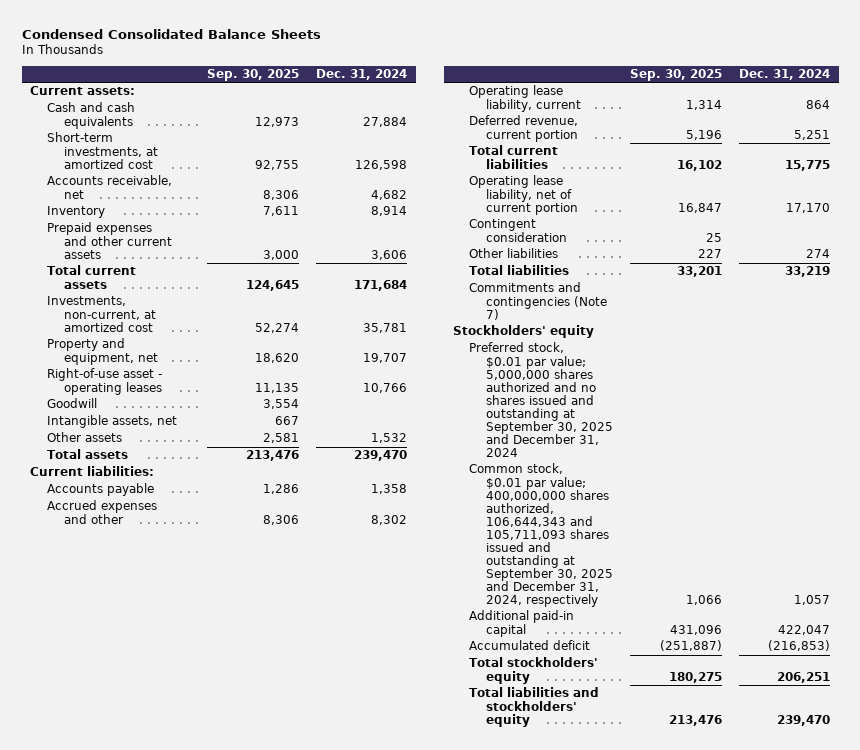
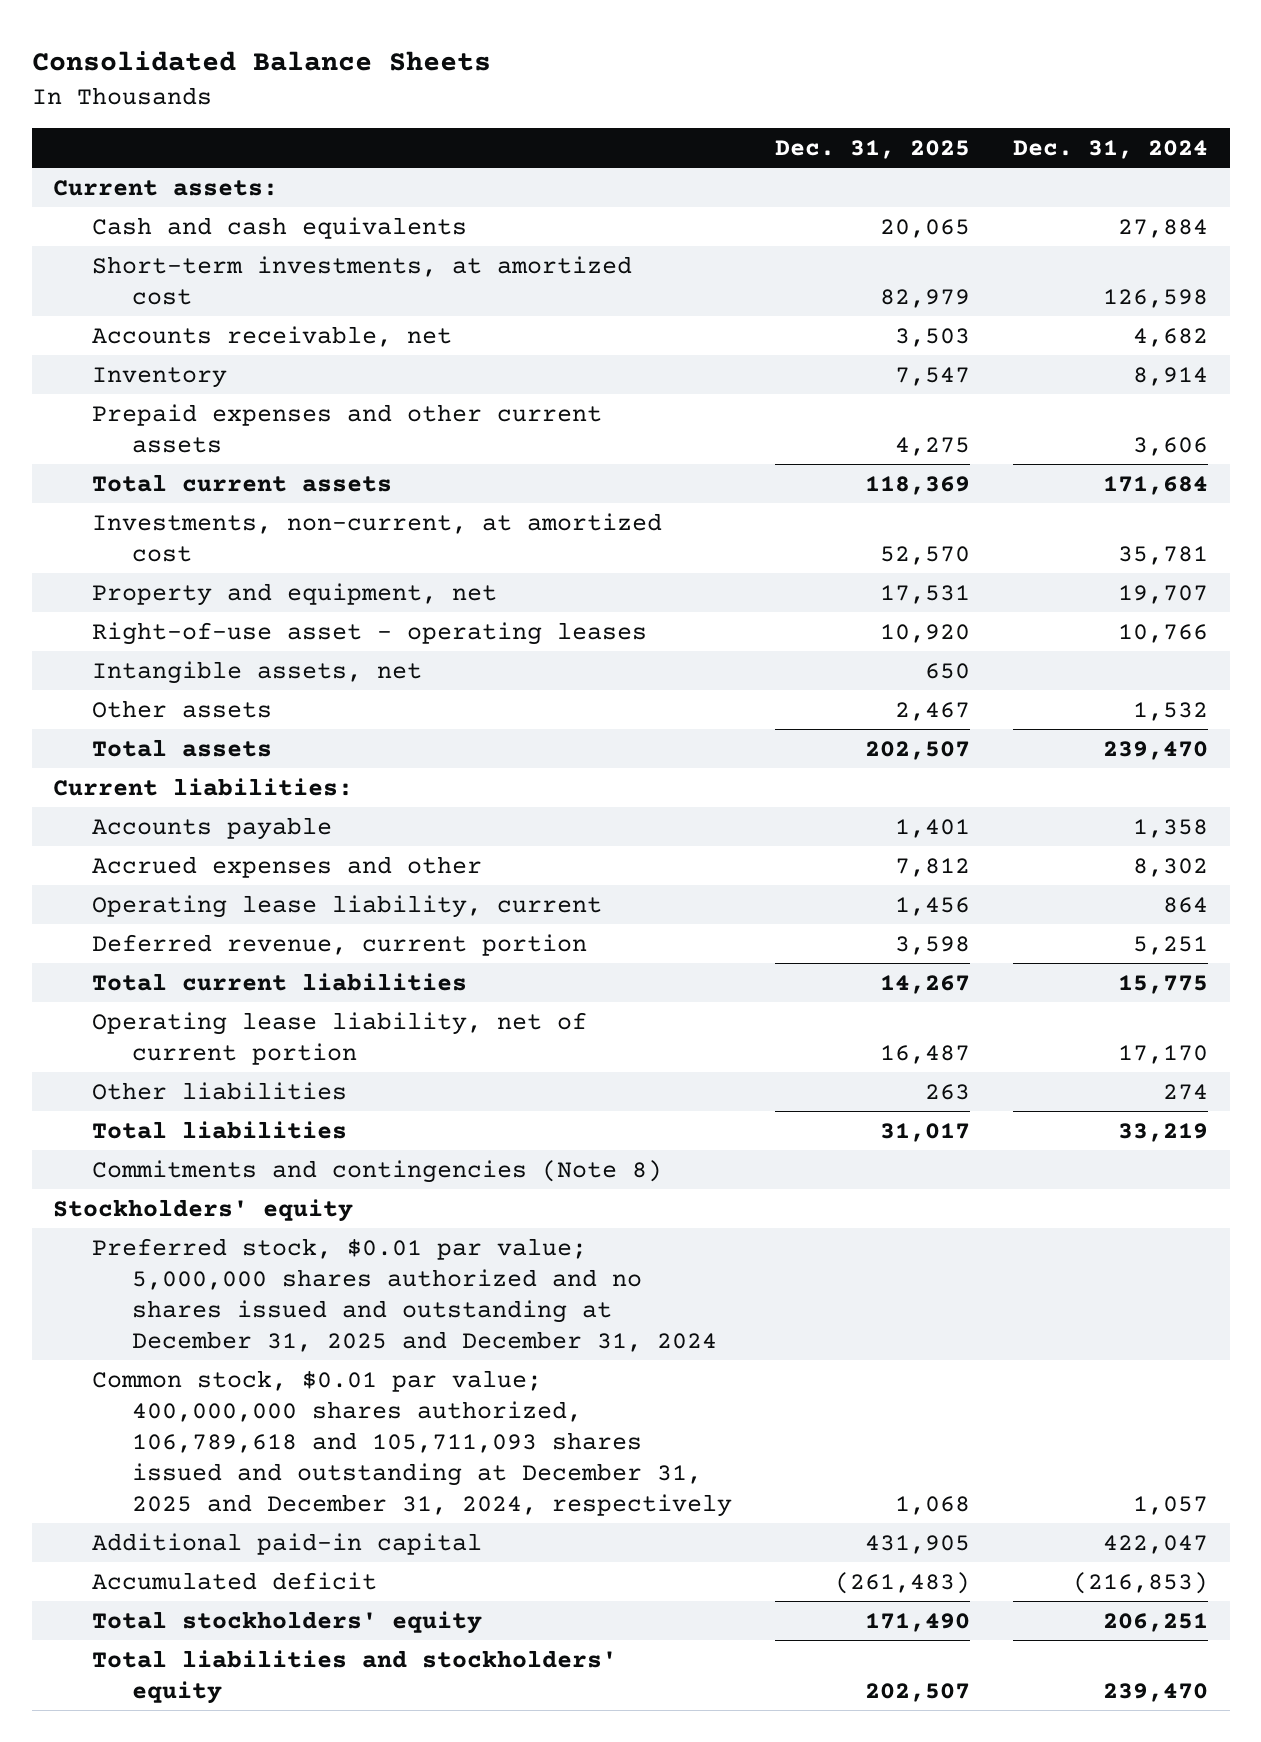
[21,29,321,40] Condensed Consolidated Balance Sheets -> [31,51,491,72] Consolidated Balance Sheets
[207,69,300,82] Sep. 30, 2025 -> none
none -> [774,140,970,160] Dec. 31, 2025
[46,398,97,409] Goodwill -> none
[469,219,568,242] Contingent consideration -> none
[469,282,608,320] Commitments and contingencies (Note 7) -> [92,1159,663,1183] Commitments and contingencies (Note 8)
[469,342,614,458] Preferred stock, $0.01 par value; 5,000,000 shares authorized and no shares issued and outstanding at September 30, 2025 and December 31, 2024 -> [92,1237,717,1352] Preferred stock, $0.01 par value; 5,000,000 shares authorized and no shares issued and outstanding at December 31, 2025 and December 31, 2024
[469,463,614,608] Common stock, $0.01 par value; 400,000,000 shares authorized, 106,644,343 and 105,711,093 shares issued and outstanding at September 30, 2025 and December 31, 2024, respectively -> [92,1369,732,1518] Common stock, $0.01 par value; 400,000,000 shares authorized, 106,789,618 and 105,711,093 shares issued and outstanding at December 31, 2025 and December 31, 2024, respectively

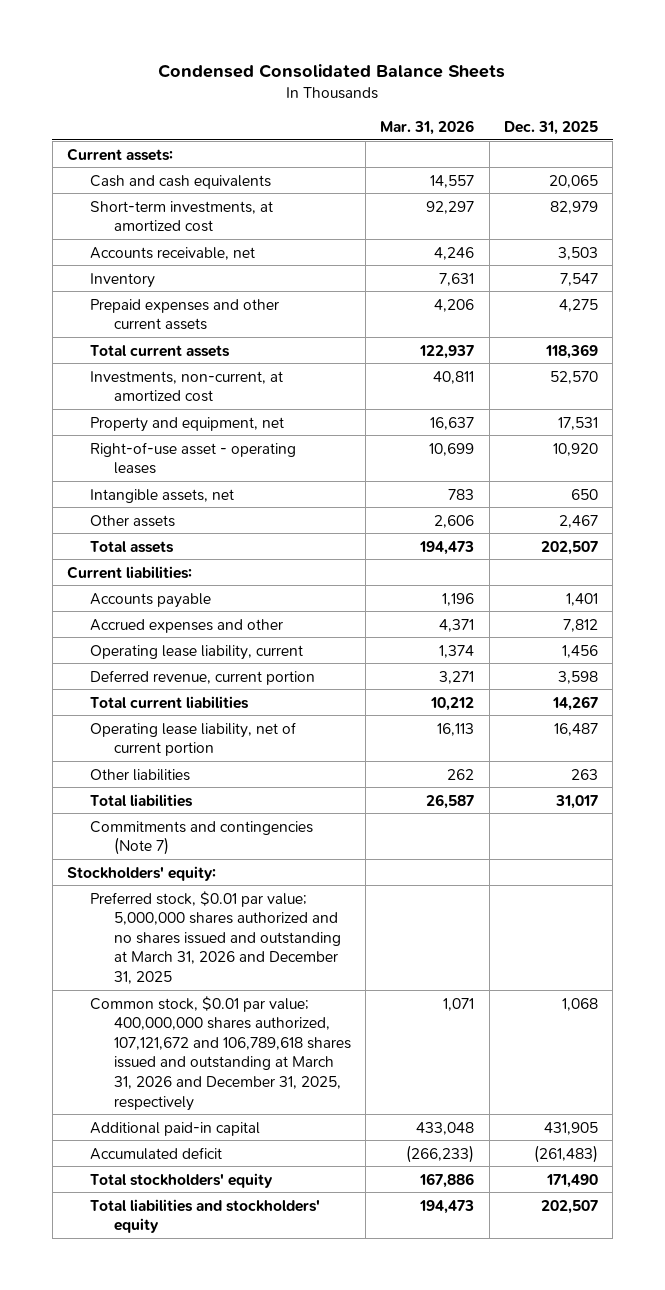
[31,51,491,72] Consolidated Balance Sheets -> [158,63,506,78] Condensed Consolidated Balance Sheets
[1013,140,1209,160] Dec. 31, 2024 -> none
none -> [380,120,475,136] Mar. 31, 2026
[92,1159,663,1183] Commitments and contingencies (Note 8) -> [90,820,314,856] Commitments and contingencies (Note 7)
[53,1198,354,1222] Stockholders' equity -> [67,865,217,881] Stockholders' equity:
[92,1237,717,1352] Preferred stock, $0.01 par value; 5,000,000 shares authorized and no shares issued and outstanding at December 31, 2025 and December 31, 2024 -> [90,890,341,985] Preferred stock, $0.01 par value; 5,000,000 shares authorized and no shares issued and outstanding at March 31, 2026 and December 31, 2025
[92,1369,732,1518] Common stock, $0.01 par value; 400,000,000 shares authorized, 106,789,618 and 105,711,093 shares issued and outstanding at December 31, 2025 and December 31, 2024, respectively -> [90,995,351,1111] Common stock, $0.01 par value; 400,000,000 shares authorized, 107,121,672 and 106,789,618 shares issued and outstanding at March 31, 2026 and December 31, 2025, respectively

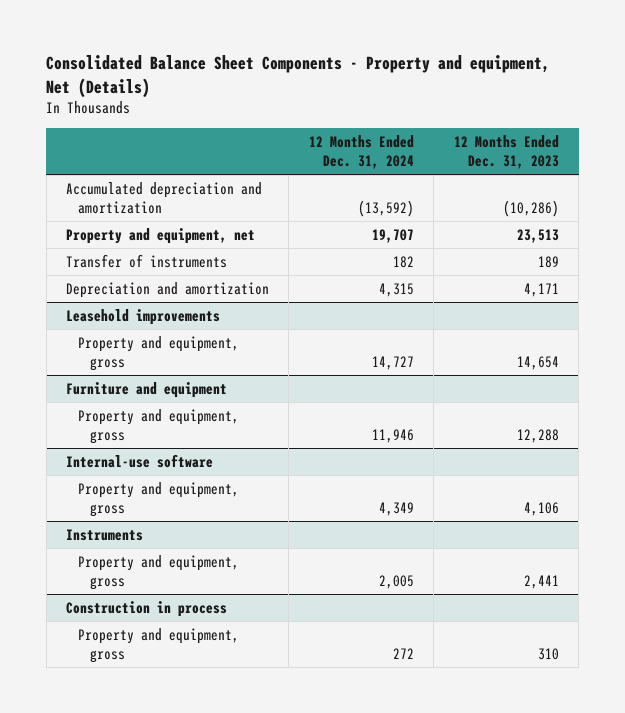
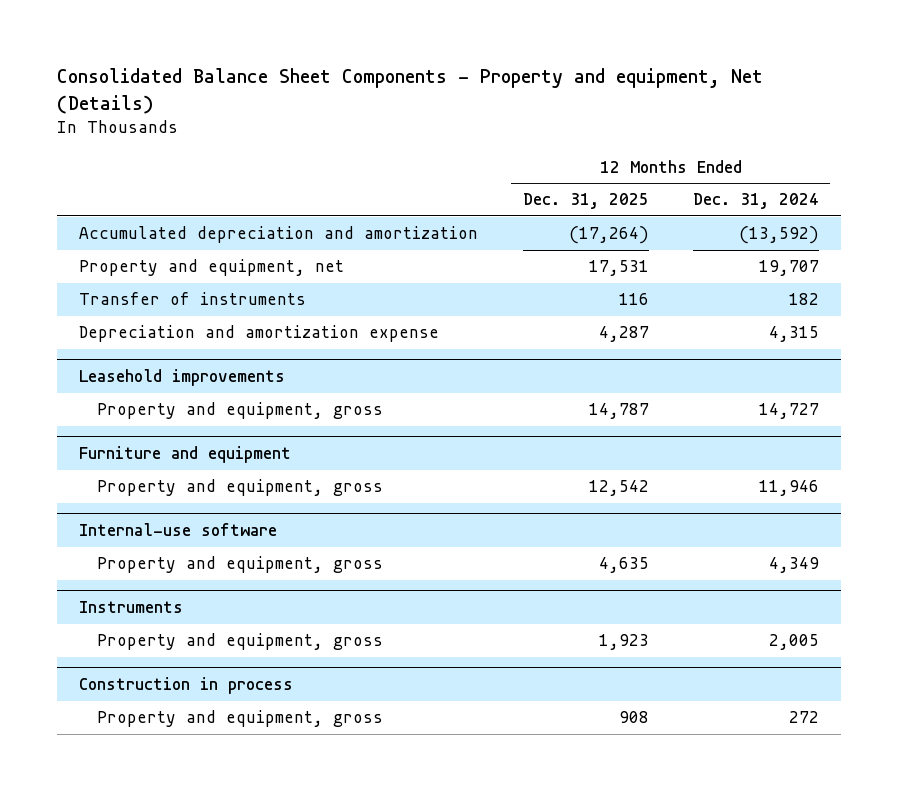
[453,134,559,169] 12 Months Ended Dec. 31, 2023 -> none
none -> [522,193,649,210] Dec. 31, 2025
[66,281,270,298] Depreciation and amortization -> [78,325,439,343] Depreciation and amortization expense

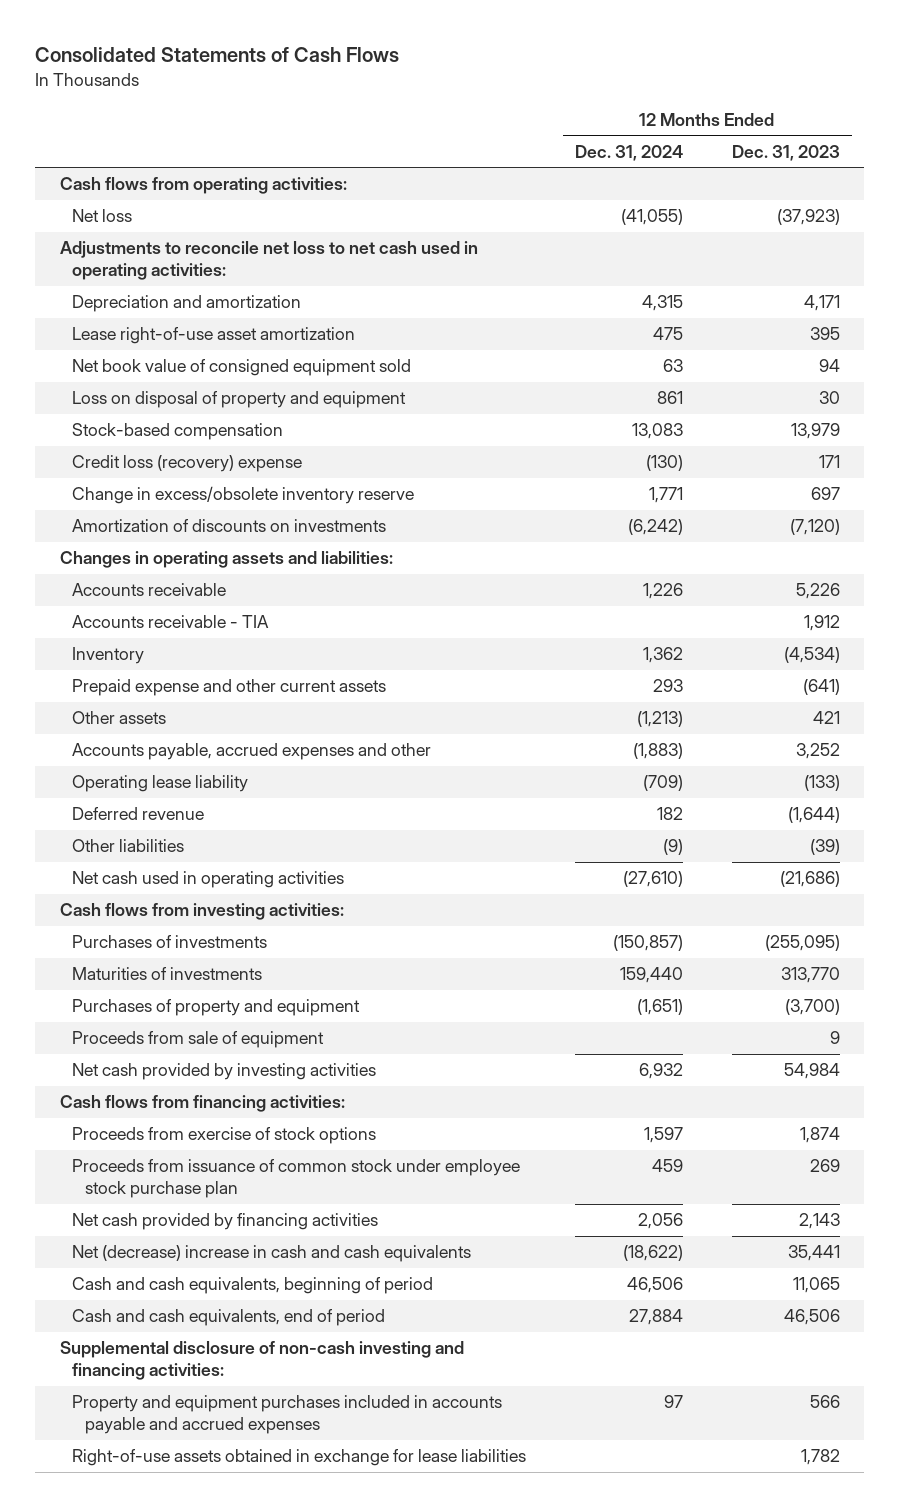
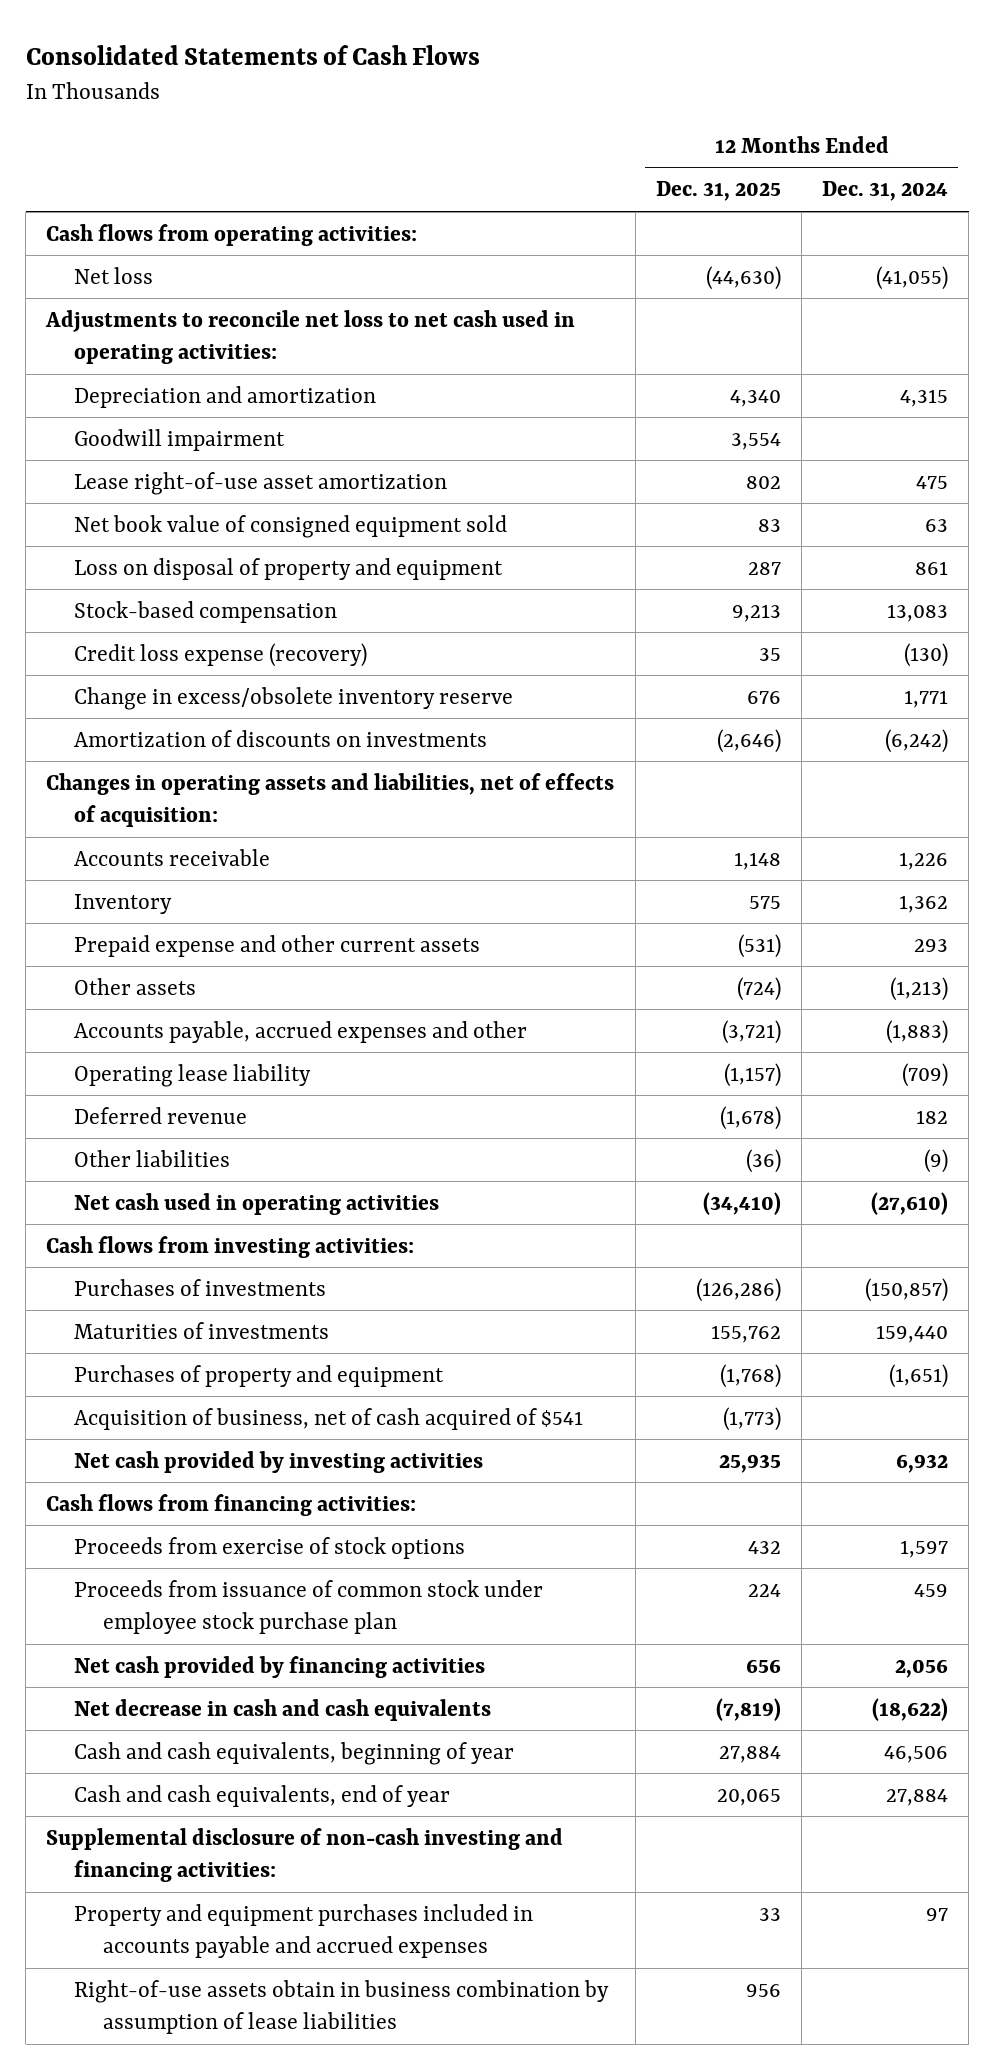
[731,144,840,161] Dec. 31, 2023 -> none
none -> [655,181,781,202] Dec. 31, 2025
none -> [74,428,286,451] Goodwill impairment
[72,455,303,473] Credit loss (recovery) expense -> [74,642,368,667] Credit loss expense (recovery)
[59,551,393,569] Changes in operating assets and liabilities: -> [46,772,615,828] Changes in operating assets and liabilities, net of effects of acquisition:
[72,615,270,629] Accounts receivable - TIA -> none
[72,1031,325,1049] Proceeds from sale of equipment -> none
none -> [74,1407,584,1430] Acquisition of business, net of cash acquired of $541
[72,1245,472,1263] Net (decrease) increase in cash and cash equivalents -> [74,1698,492,1721] Net decrease in cash and cash equivalents
[72,1277,434,1295] Cash and cash equivalents, beginning of period -> [74,1741,515,1765] Cash and cash equivalents, beginning of year
[72,1309,386,1327] Cash and cash equivalents, end of period -> [74,1784,451,1807] Cash and cash equivalents, end of year
[72,1449,527,1467] Right-of-use assets obtained in exchange for lease liabilities -> [74,1979,610,2035] Right-of-use assets obtain in business combination by assumption of lease liabilities

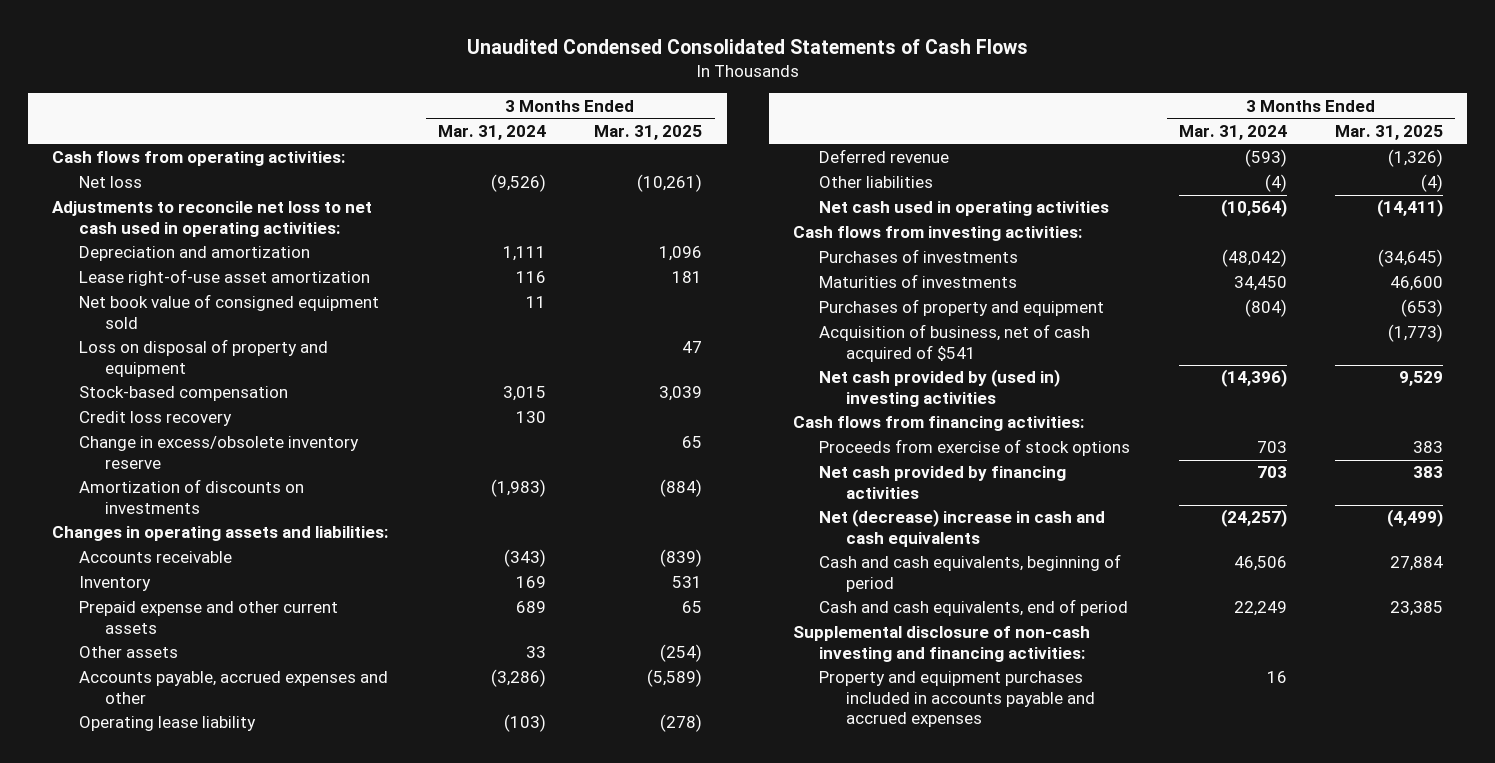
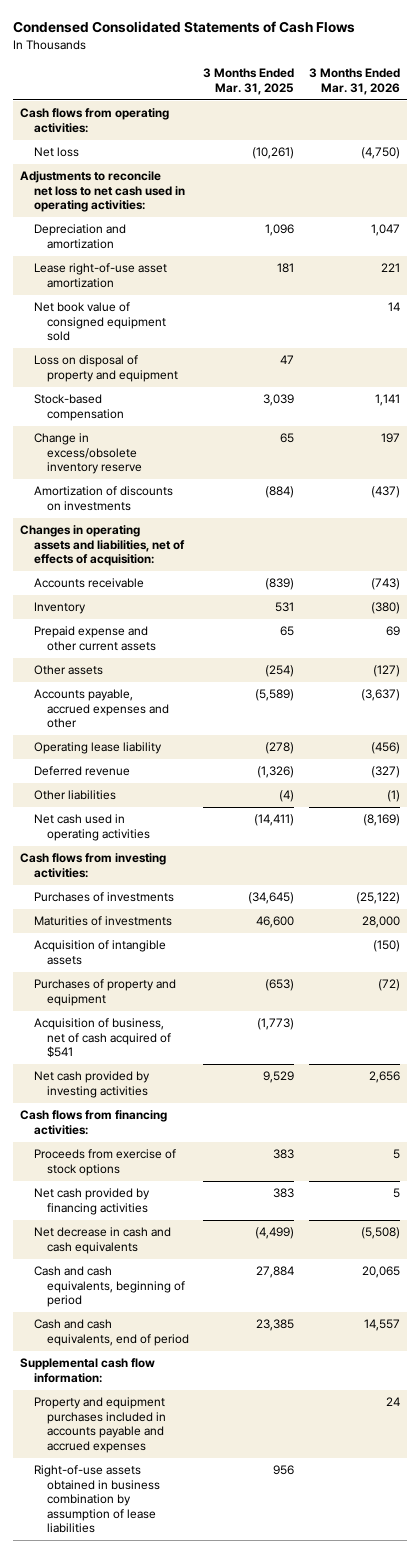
[466,39,1028,55] Unaudited Condensed Consolidated Statements of Cash Flows -> [13,21,356,34] Condensed Consolidated Statements of Cash Flows
[438,124,547,140] Mar. 31, 2024 -> none
none -> [308,68,400,95] 3 Months Ended Mar. 31, 2026
[78,411,232,427] Credit loss recovery -> none
[52,526,389,542] Changes in operating assets and liabilities: -> [20,525,185,567] Changes in operating assets and liabilities, net of effects of acquisition:
none -> [33,940,166,965] Acquisition of intangible assets
[819,369,1061,407] Net cash provided by (used in) investing activities -> [33,1071,150,1098] Net cash provided by investing activities
[819,509,1106,547] Net (decrease) increase in cash and cash equivalents -> [33,1227,171,1254] Net decrease in cash and cash equivalents
[792,626,1090,662] Supplemental disclosure of non-cash investing and financing activities: -> none
none -> [20,1358,156,1383] Supplemental cash flow information:
none -> [33,1465,160,1534] Right-of-use assets obtained in business combination by assumption of lease liabilities

